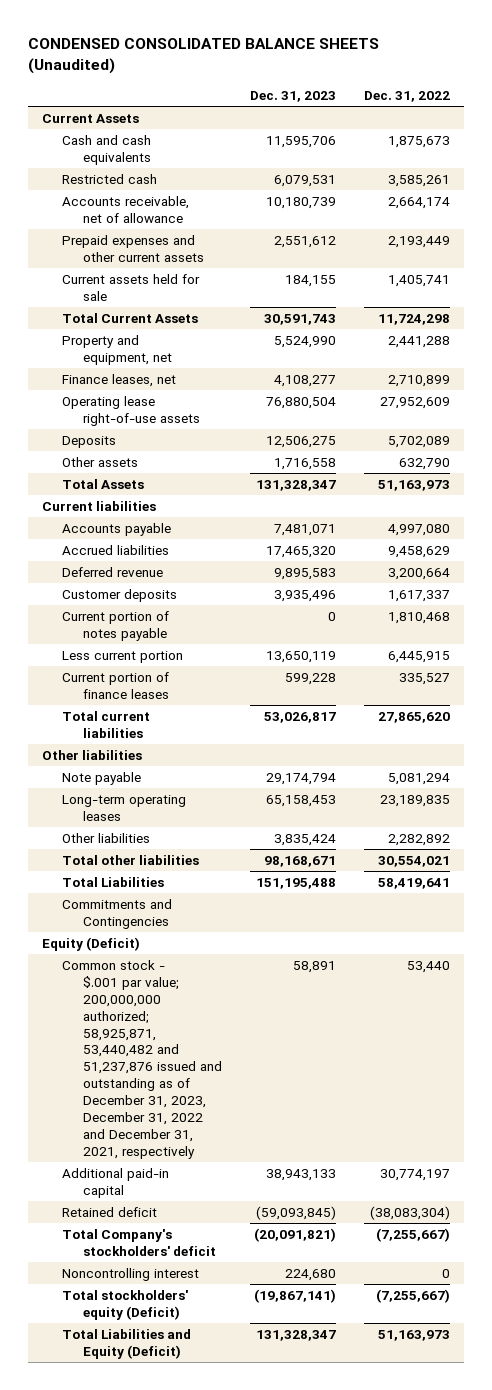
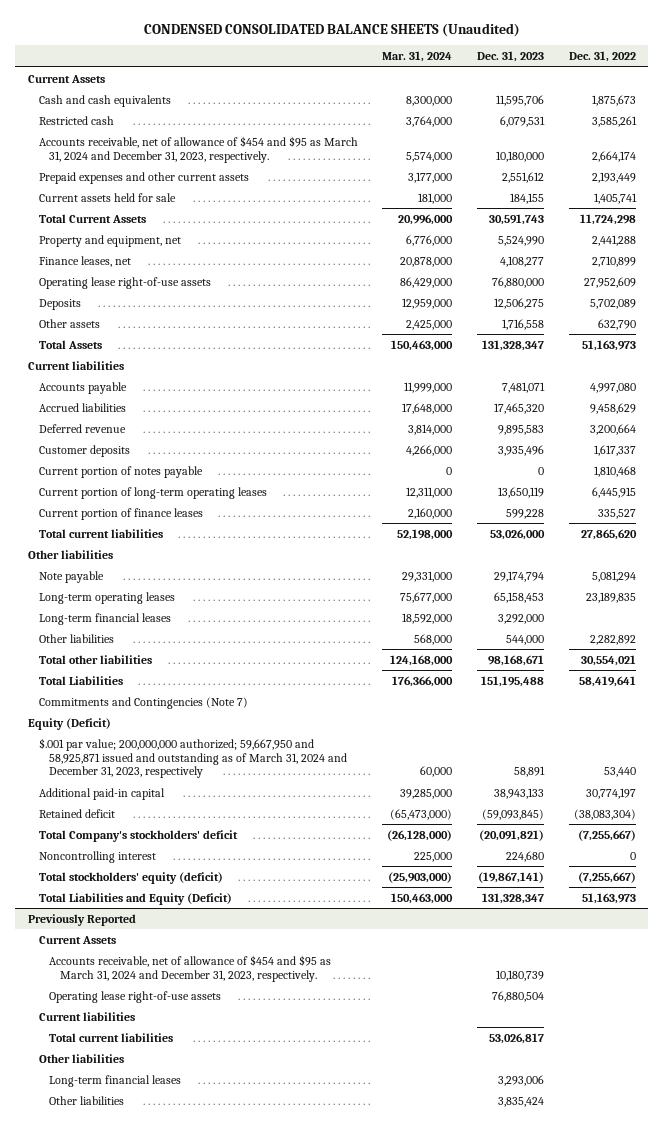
none -> [382,51,453,63] Mar. 31, 2024
[62,196,190,223] Accounts receivable, net of allowance -> [38,135,358,163] Accounts receivable, net of allowance of $454 and $95 as March 31, 2024 and December 31, 2023, respectively.
[265,197,336,210] 10,180,739 -> [496,150,545,162] 10,180,000
[265,397,336,410] 76,880,504 -> [492,276,545,288] 76,880,000
[62,651,184,664] Less current portion -> [38,486,267,499] Current portion of long-term operating leases
[263,712,336,724] 53,026,817 -> [490,528,546,540] 53,026,000
none -> [38,612,171,625] Long-term financial leases
[273,834,336,847] 3,835,424 -> [506,634,545,645] 544,000
[62,899,173,929] Commitments and Contingencies -> [38,696,248,709] Commitments and Contingencies (Note 7)
[62,960,222,1159] Common stock - $.001 par value; 200,000,000 authorized; 58,925,871, 53,440,482 and 51,237,876 issued and outstanding as of December 31, 2023, December 31, 2022 and December 31, 2021, respectively -> [38,737,348,779] $.001 par value; 200,000,000 authorized; 59,667,950 and 58,925,871 issued and outstanding as of March 31, 2024 and December 31, 2023, respectively
[62,1290,189,1320] Total stockholders' equity (Deficit) -> [38,871,223,884] Total stockholders' equity (deficit)
none -> [27,913,136,926] Previously Reported
none -> [38,935,116,944] Current Assets
none -> [49,954,332,982] Accounts receivable, net of allowance of $454 and $95 as March 31, 2024 and December 31, 2023, respectively.
none -> [49,990,222,1003] Operating lease right-of-use assets
none -> [38,1011,135,1021] Current liabilities
none -> [49,1032,174,1042] Total current liabilities
none -> [38,1053,124,1063] Other liabilities
none -> [49,1074,182,1087] Long-term financial leases
none -> [49,1095,125,1105] Other liabilities

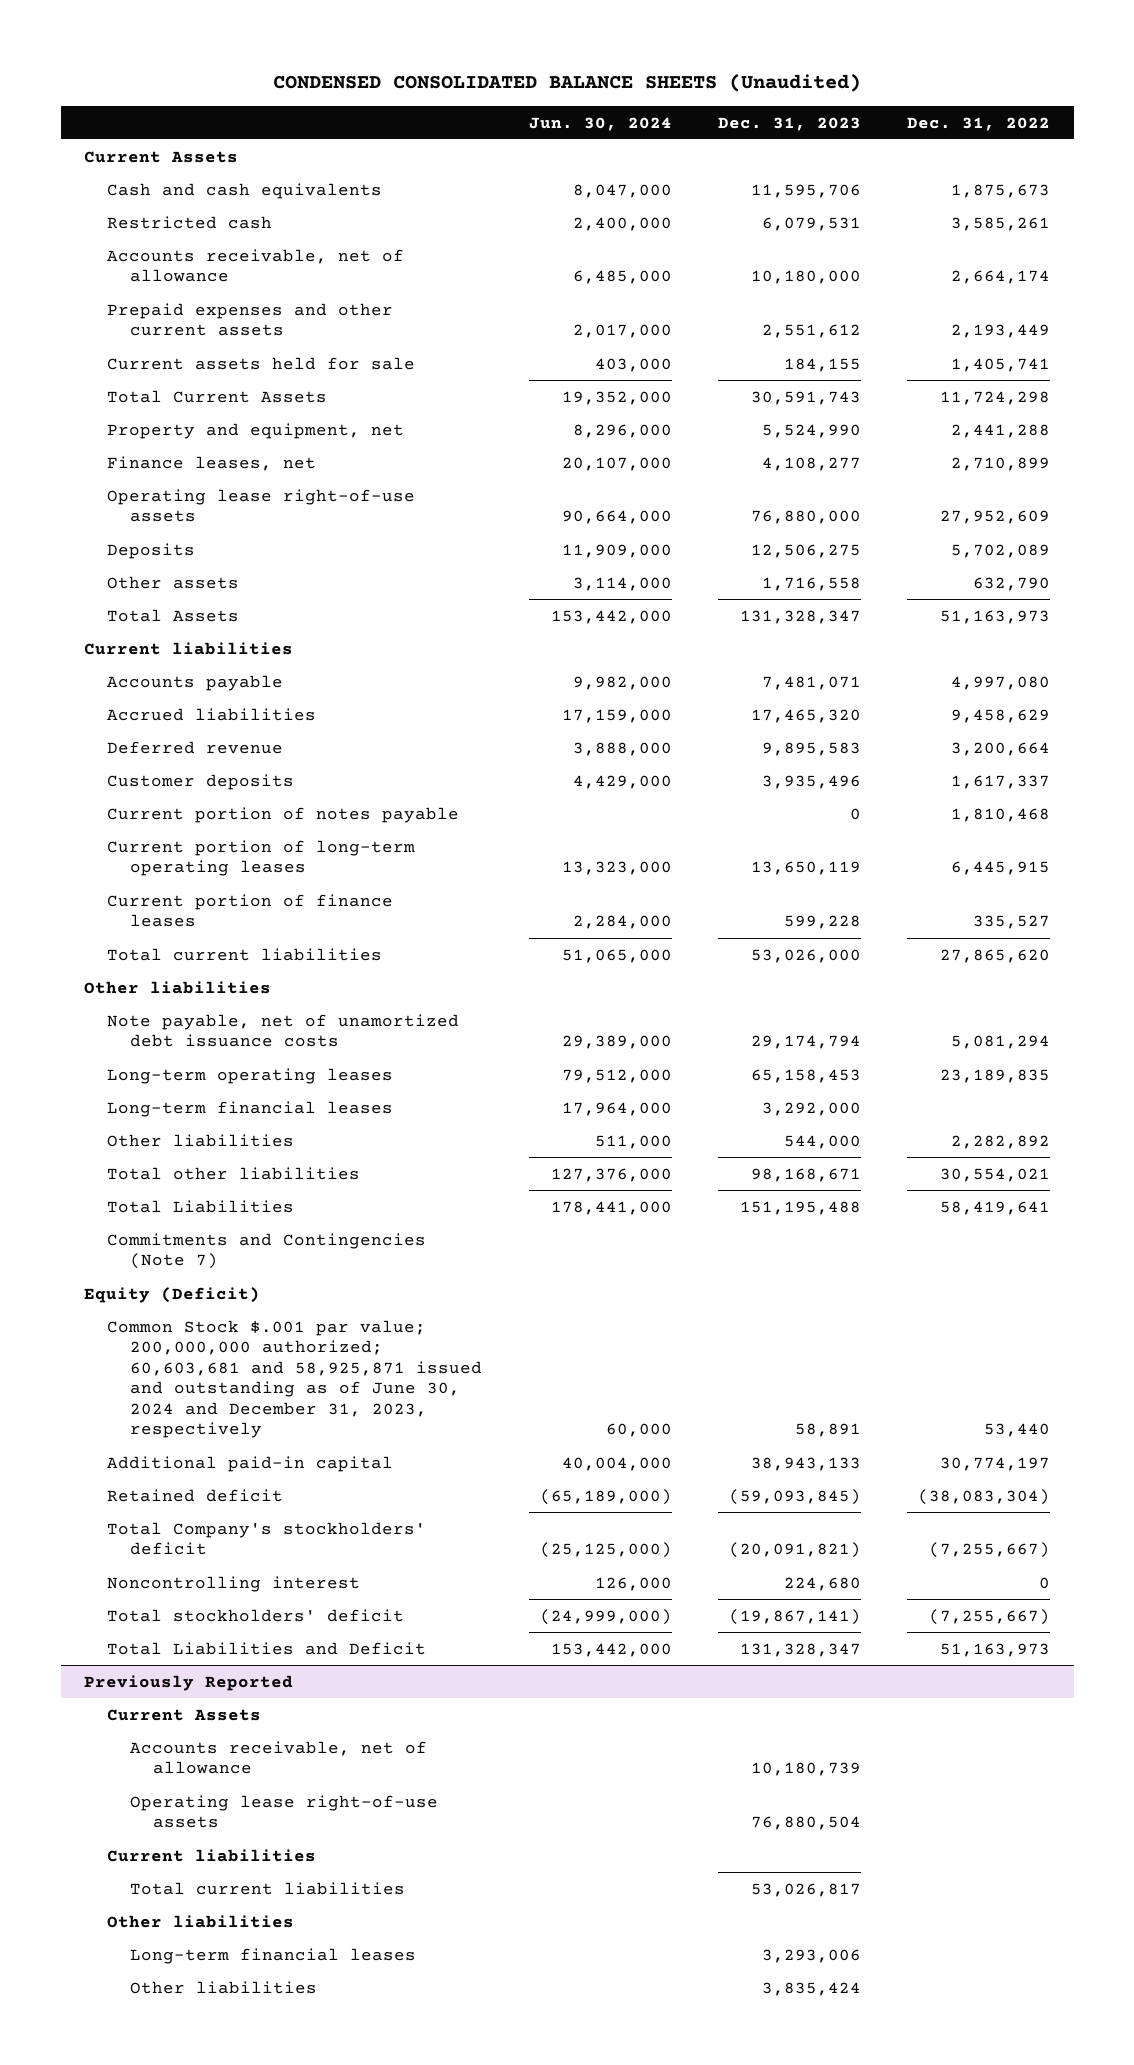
[382,51,453,63] Mar. 31, 2024 -> none
none -> [528,116,672,131] Jun. 30, 2024
[38,135,358,163] Accounts receivable, net of allowance of $454 and $95 as March 31, 2024 and December 31, 2023, respectively. -> [106,248,404,283] Accounts receivable, net of allowance
[38,570,104,583] Note payable -> [106,1013,459,1048] Note payable, net of unamortized debt issuance costs
[38,737,348,779] $.001 par value; 200,000,000 authorized; 59,667,950 and 58,925,871 issued and outstanding as of March 31, 2024 and December 31, 2023, respectively -> [106,1319,483,1439] Common Stock $.001 par value; 200,000,000 authorized; 60,603,681 and 58,925,871 issued and outstanding as of June 30, 2024 and December 31, 2023, respectively
[38,871,223,884] Total stockholders' equity (deficit) -> [106,1608,404,1622] Total stockholders' deficit
[38,892,232,905] Total Liabilities and Equity (Deficit) -> [106,1641,426,1655] Total Liabilities and Deficit
[49,954,332,982] Accounts receivable, net of allowance of $454 and $95 as March 31, 2024 and December 31, 2023, respectively. -> [130,1740,428,1775] Accounts receivable, net of allowance

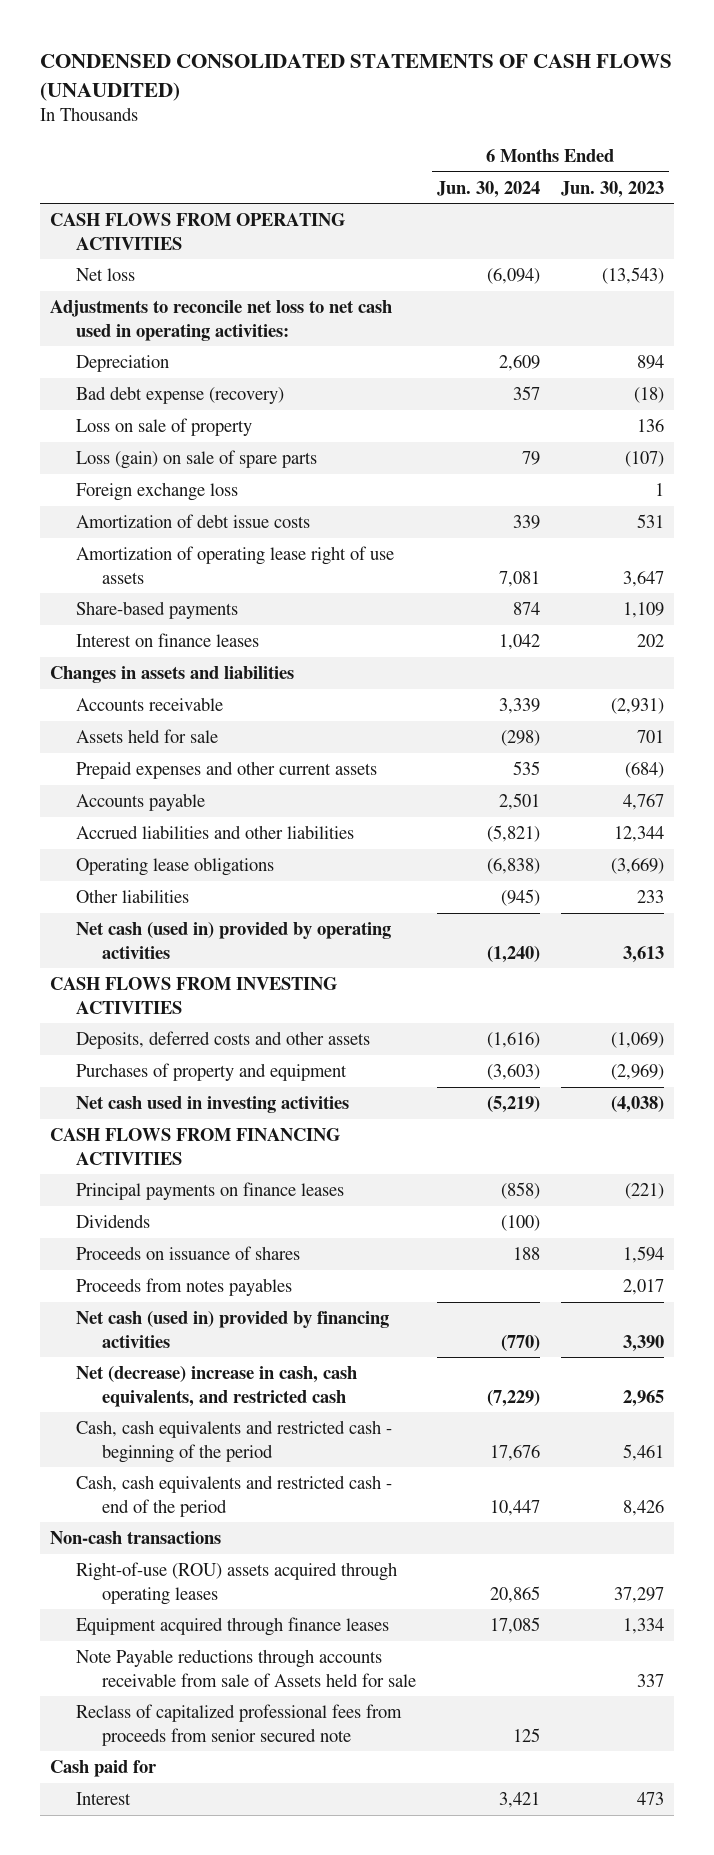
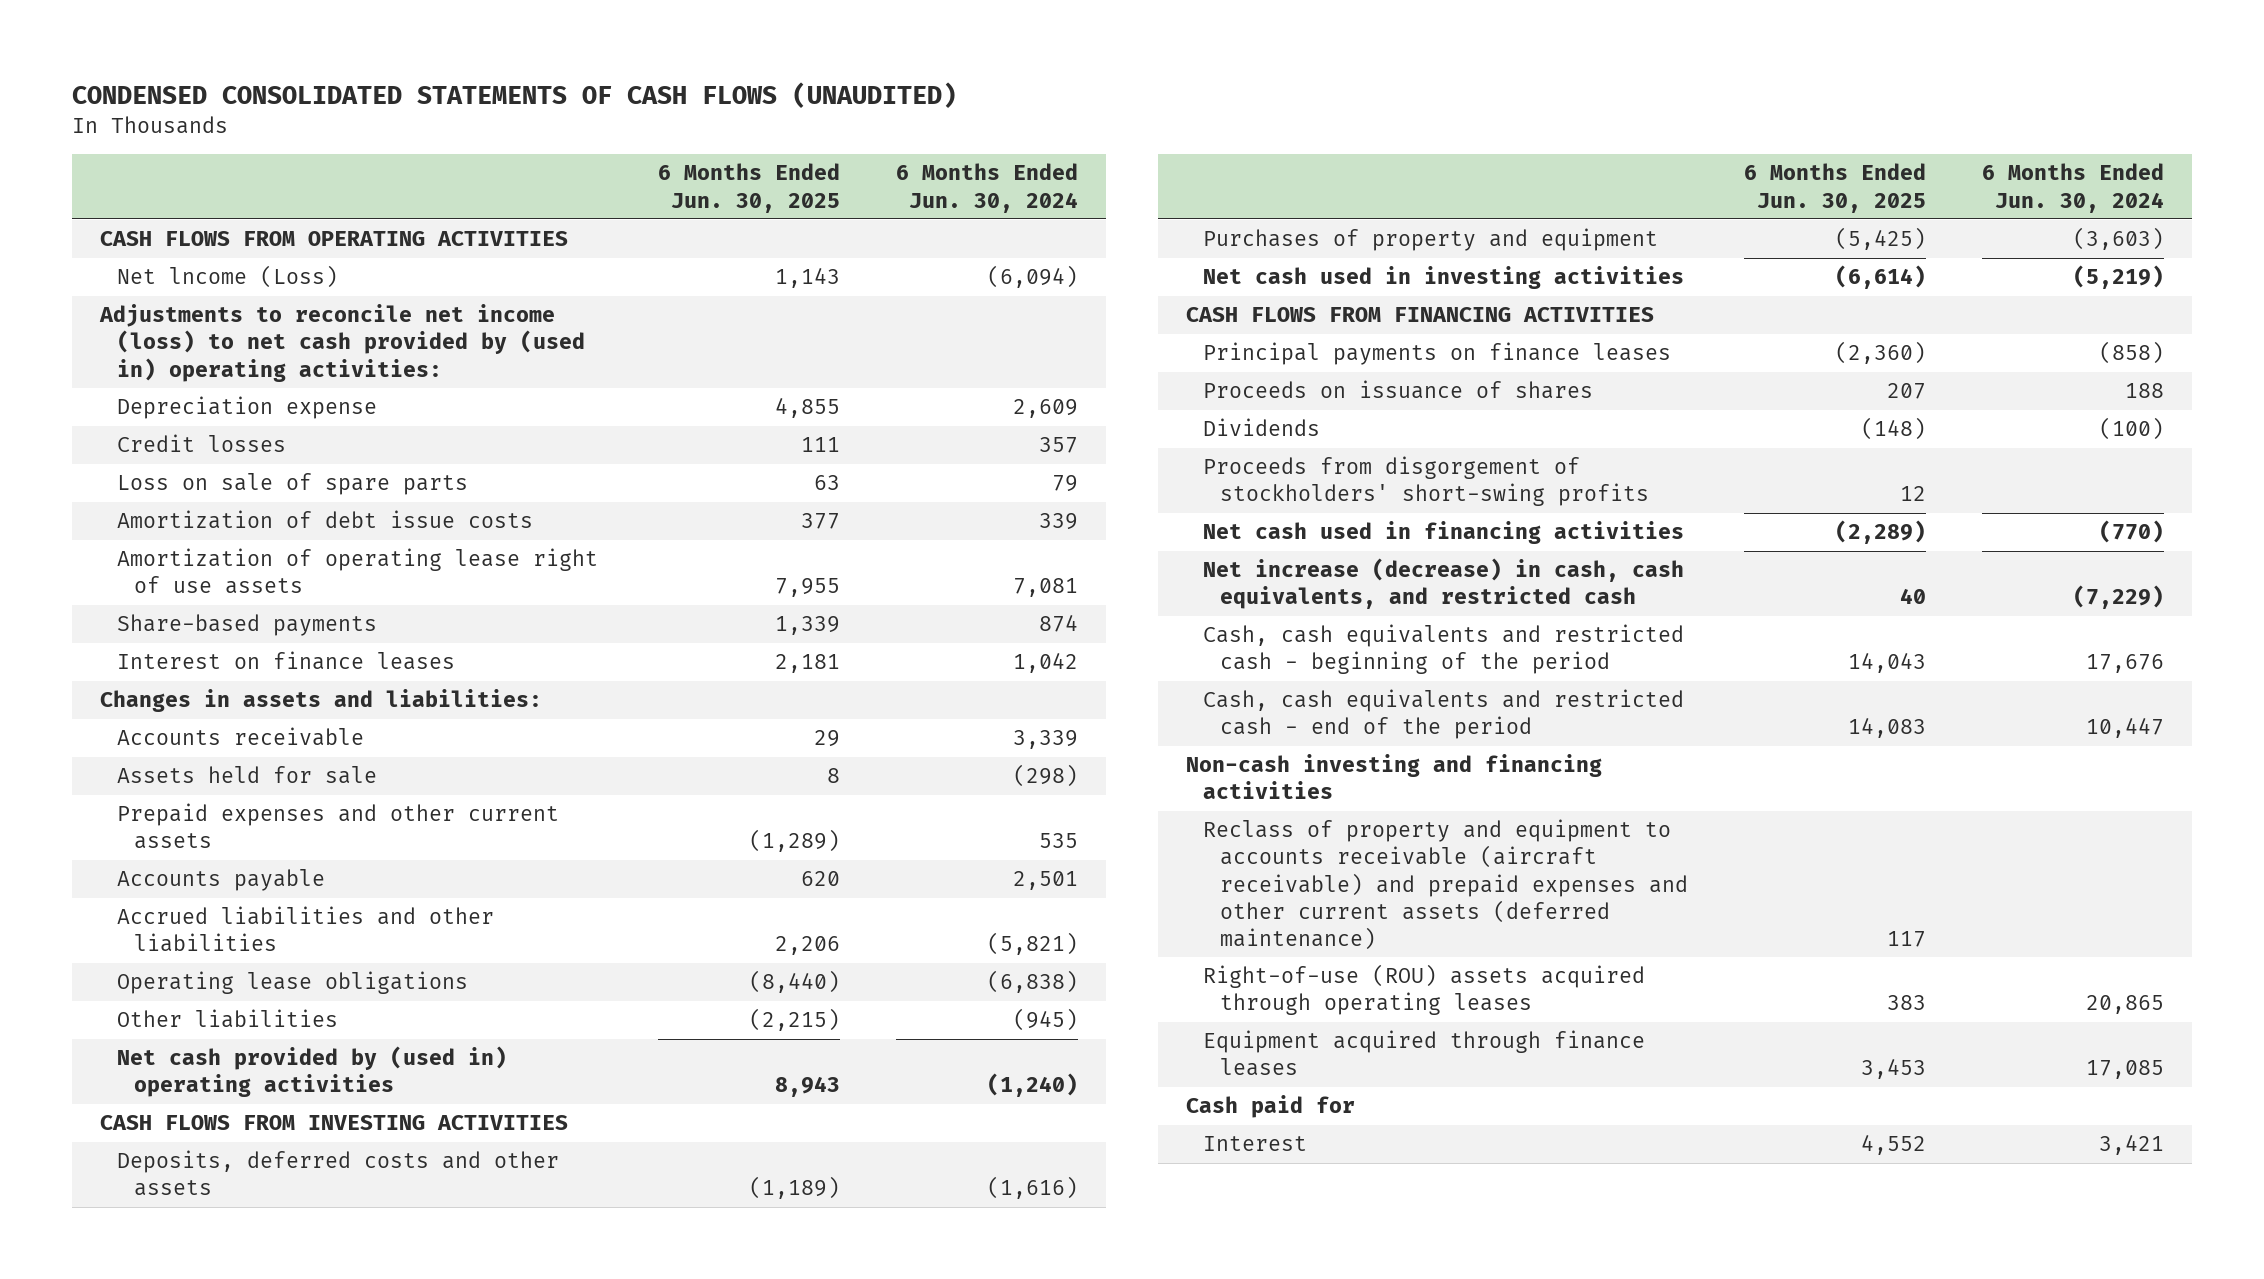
[560,180,664,198] Jun. 30, 2023 -> none
none -> [657,163,840,213] 6 Months Ended Jun. 30, 2025
[76,417,253,436] Loss on sale of property -> none
[76,481,239,501] Foreign exchange loss -> none
[76,267,136,281] Net loss -> [116,265,338,289] Net lncome (Loss)
[50,299,393,341] Adjustments to reconcile net loss to net cash used in operating activities: -> [98,304,585,382] Adjustments to reconcile net income (loss) to net cash provided by (used in) operating activities:
[76,354,170,372] Depreciation -> [116,396,377,420] Depreciation expense
[76,385,285,404] Bad debt expense (recovery) -> [116,434,286,453] Credit losses
[76,449,318,469] Loss (gain) on sale of spare parts -> [116,473,468,496] Loss on sale of spare parts
[50,665,295,683] Changes in assets and liabilities -> [99,689,542,713] Changes in assets and liabilities:
[76,921,392,959] Net cash (used in) provided by operating activities -> [116,1046,507,1098] Net cash provided by (used in) operating activities
[76,1277,293,1296] Proceeds from notes payables -> none
[76,1213,151,1228] Dividends -> [1203,418,1321,437] Dividends
none -> [1203,456,1650,507] Proceeds from disgorgement of stockholders' short-swing profits
[76,1310,390,1348] Net cash (used in) provided by financing activities -> [1203,521,1685,545] Net cash used in financing activities
[76,1365,358,1407] Net (decrease) increase in cash, cash equivalents, and restricted cash -> [1203,558,1685,610] Net increase (decrease) in cash, cash equivalents, and restricted cash
[50,1530,222,1544] Non-cash transactions -> [1186,754,1603,800] Non-cash investing and financing activities
none -> [1203,819,1689,950] Reclass of property and equipment to accounts receivable (aircraft receivable) and prepaid expenses and other current assets (deferred maintenance)
[76,1648,417,1687] Note Payable reductions through accounts receivable from sale of Assets held for sale -> none
[76,1703,403,1746] Reclass of capitalized professional fees from proceeds from senior secured note -> none

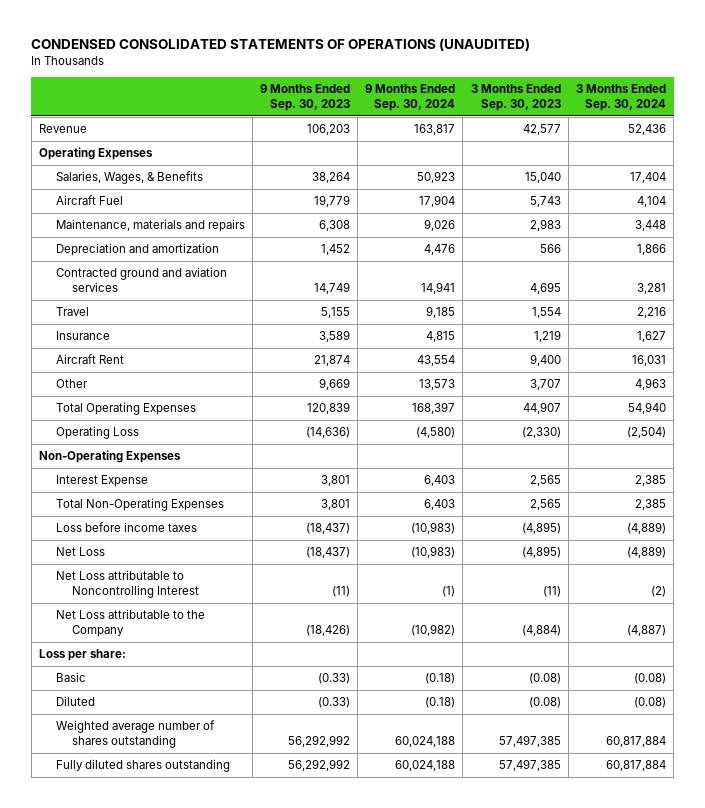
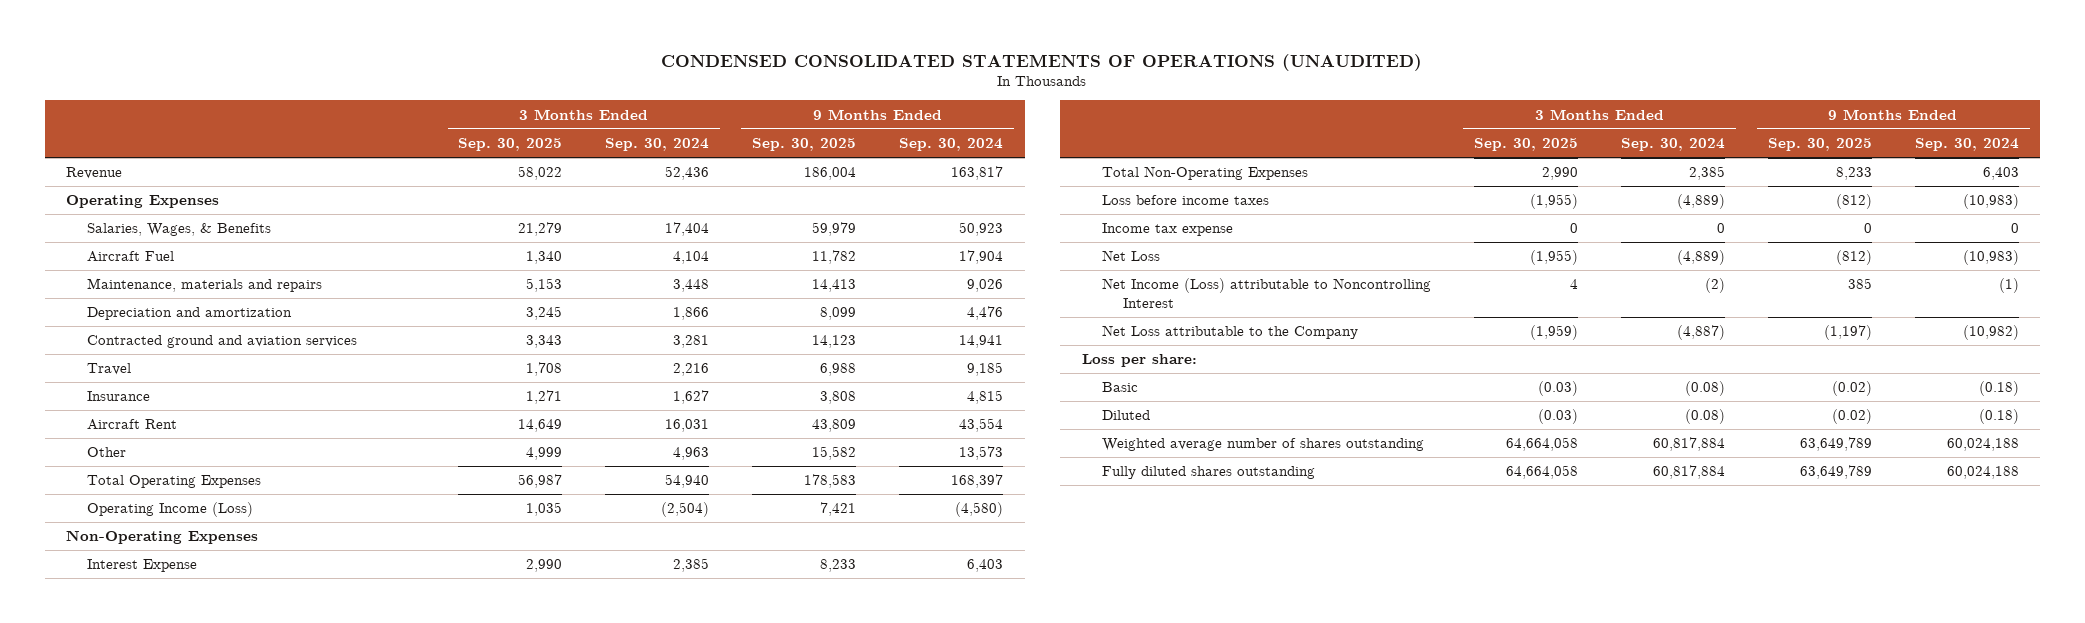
[259,83,350,112] 9 Months Ended Sep. 30, 2023 -> none
[470,83,561,112] 3 Months Ended Sep. 30, 2023 -> none
none -> [458,138,563,152] Sep. 30, 2025
none -> [752,138,857,152] Sep. 30, 2025
[55,426,139,440] Operating Loss -> [86,502,253,518] Operating Income (Loss)
none -> [1102,223,1234,237] Income tax expense
[55,570,200,599] Net Loss attributable to Noncontrolling Interest -> [1102,278,1432,308] Net Income (Loss) attributable to Noncontrolling Interest

